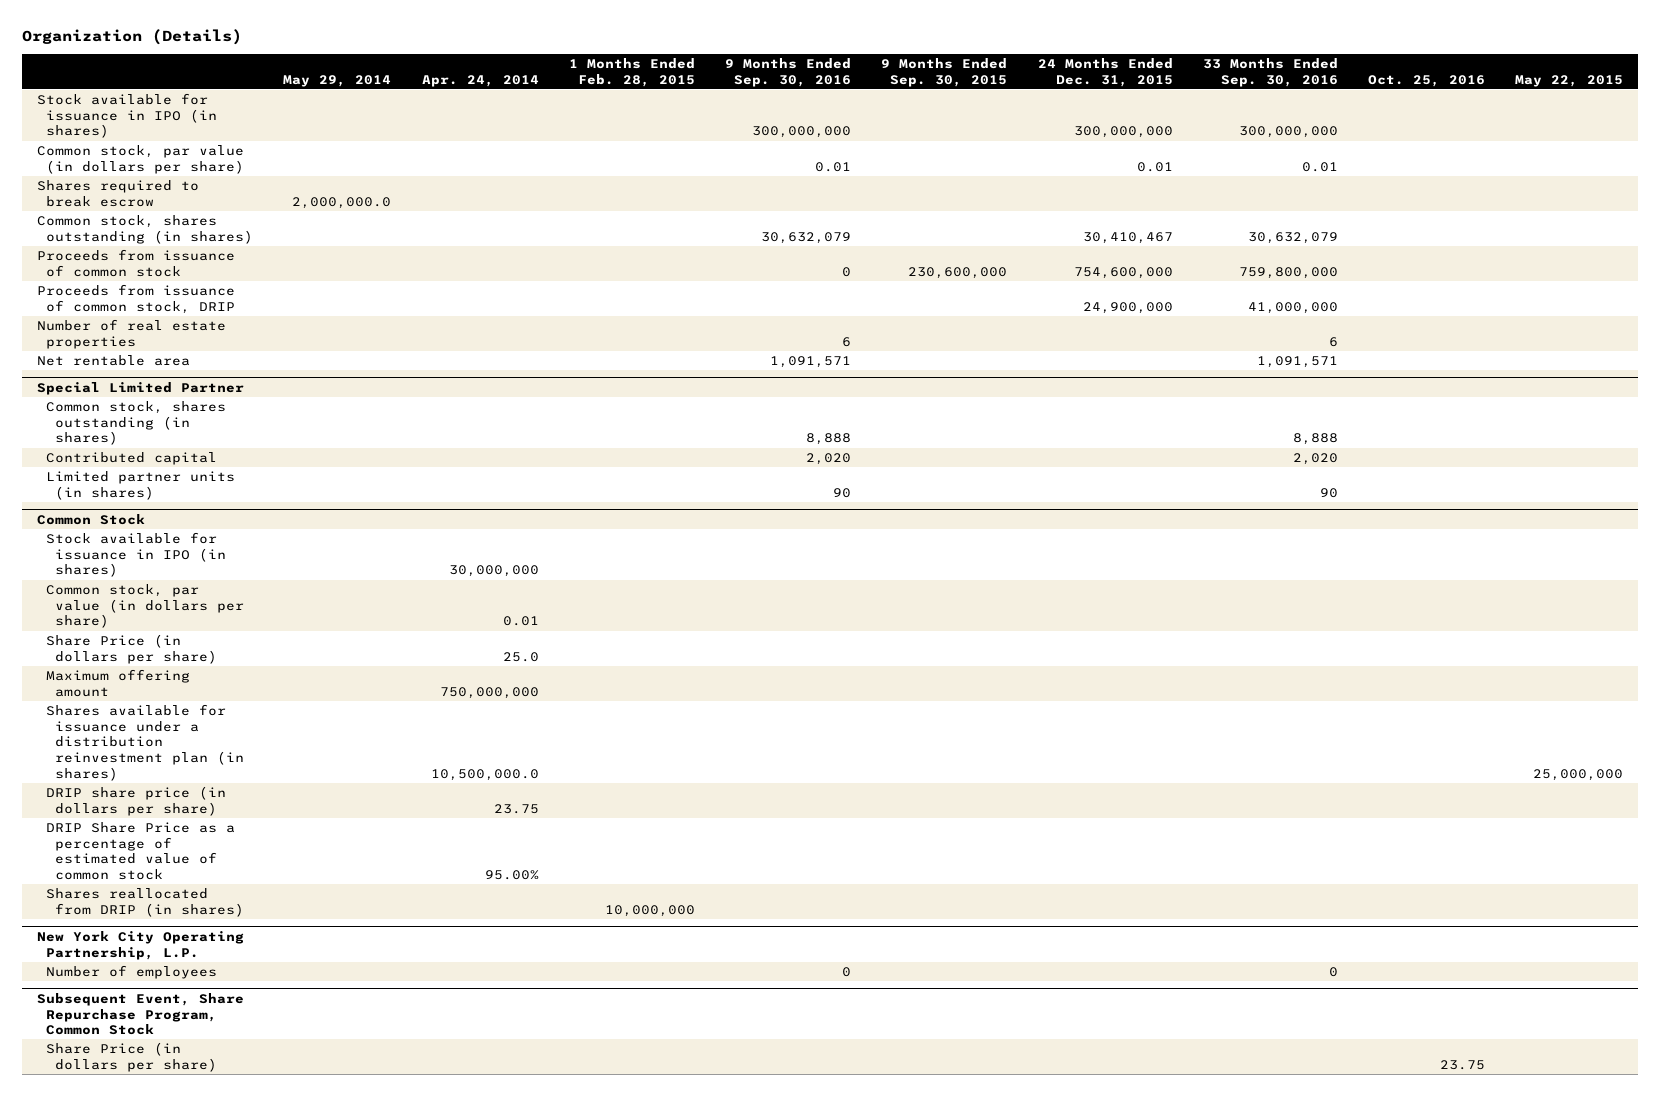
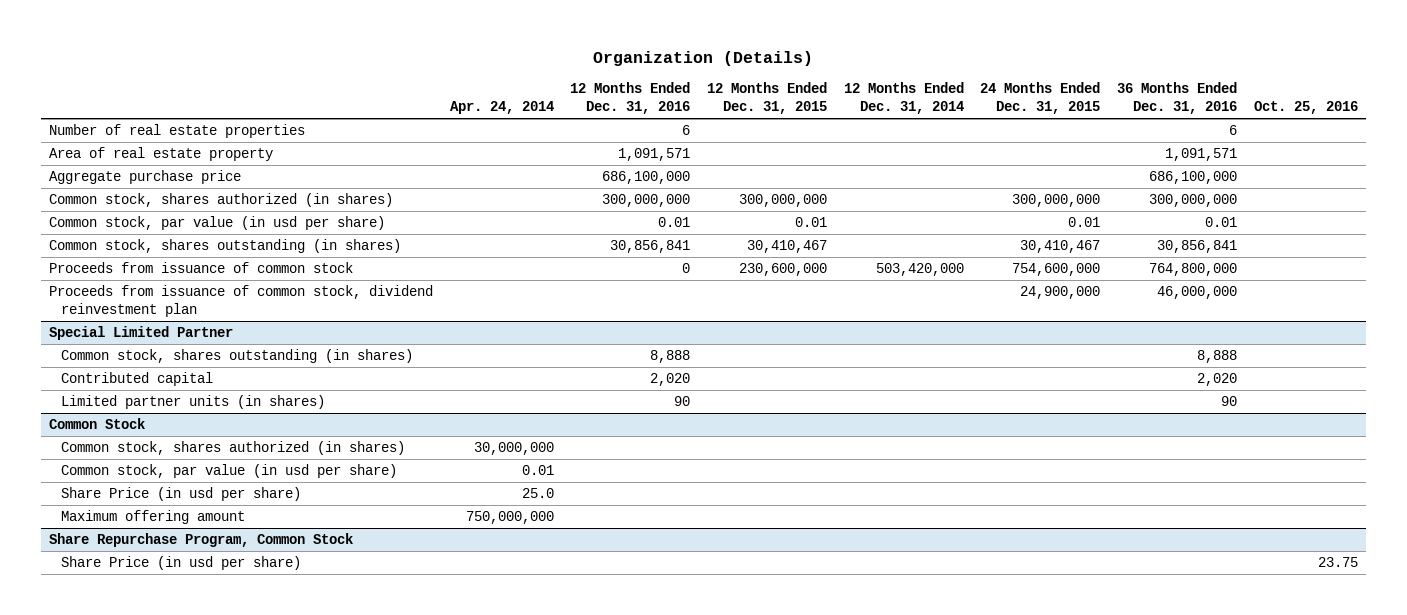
[283,74,392,87] May 29, 2014 -> none
[568,58,695,87] 1 Months Ended Feb. 28, 2015 -> none
[725,58,852,87] 9 Months Ended Sep. 30, 2016 -> none
[881,58,1008,87] 9 Months Ended Sep. 30, 2015 -> none
[1202,58,1338,87] 33 Months Ended Sep. 30, 2016 -> none
[1515,74,1624,87] May 22, 2015 -> none
none -> [570,82,691,115] 12 Months Ended Dec. 31, 2016
none -> [707,82,828,115] 12 Months Ended Dec. 31, 2015
none -> [843,82,964,115] 12 Months Ended Dec. 31, 2014
none -> [1117,82,1238,115] 36 Months Ended Dec. 31, 2016
[36,180,199,207] Shares required to break escrow -> none
[36,319,226,349] Number of real estate properties -> [49,124,306,139] Number of real estate properties
none -> [49,147,274,162] Area of real estate property
none -> [49,170,242,185] Aggregate purchase price
[36,93,218,139] Stock available for issuance in IPO (in shares) -> [49,193,394,208] Common stock, shares authorized (in shares)
[36,145,245,174] Common stock, par value (in dollars per share) -> [49,216,386,231] Common stock, par value (in usd per share)
[36,355,190,367] Net rentable area -> none
[36,284,236,314] Proceeds from issuance of common stock, DRIP -> [49,285,434,318] Proceeds from issuance of common stock, dividend reinvestment plan
[46,532,227,578] Stock available for issuance in IPO (in shares) -> [60,441,405,456] Common stock, shares authorized (in shares)
[46,584,245,629] Common stock, par value (in dollars per share) -> [60,464,397,479] Common stock, par value (in usd per share)
[46,634,218,664] Share Price (in dollars per share) -> [60,487,301,502] Share Price (in usd per share)
[46,704,245,781] Shares available for issuance under a distribution reinvestment plan (in shares) -> none
[46,786,227,816] DRIP share price (in dollars per share) -> none
[46,822,236,880] DRIP Share Price as a percentage of estimated value of common stock -> none
[46,888,245,917] Shares reallocated from DRIP (in shares) -> none
[36,930,244,960] New York City Operating Partnership, L.P. -> none
[46,965,218,980] Number of employees -> none
[36,992,244,1036] Subsequent Event, Share Repurchase Program, Common Stock -> [49,533,354,548] Share Repurchase Program, Common Stock
[46,1042,218,1072] Share Price (in dollars per share) -> [60,556,301,571] Share Price (in usd per share)

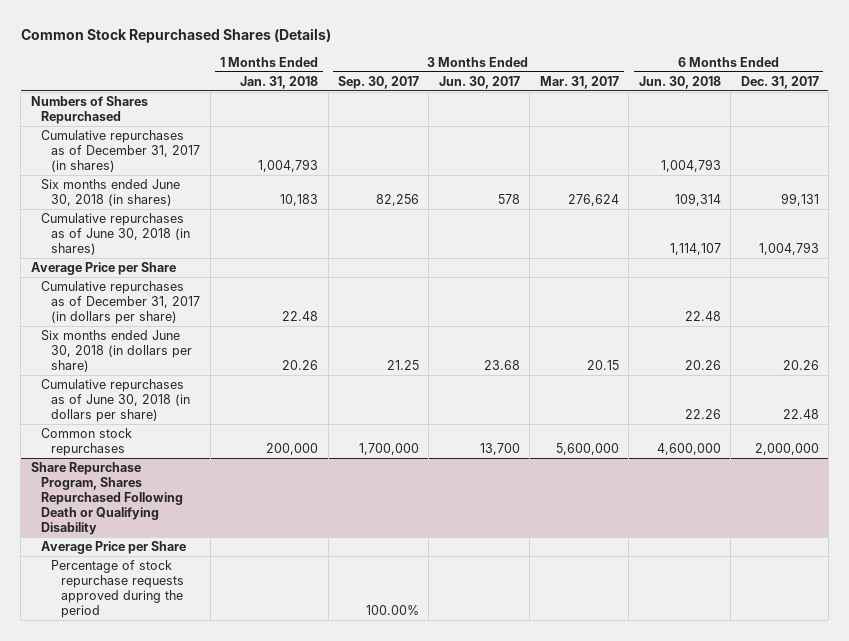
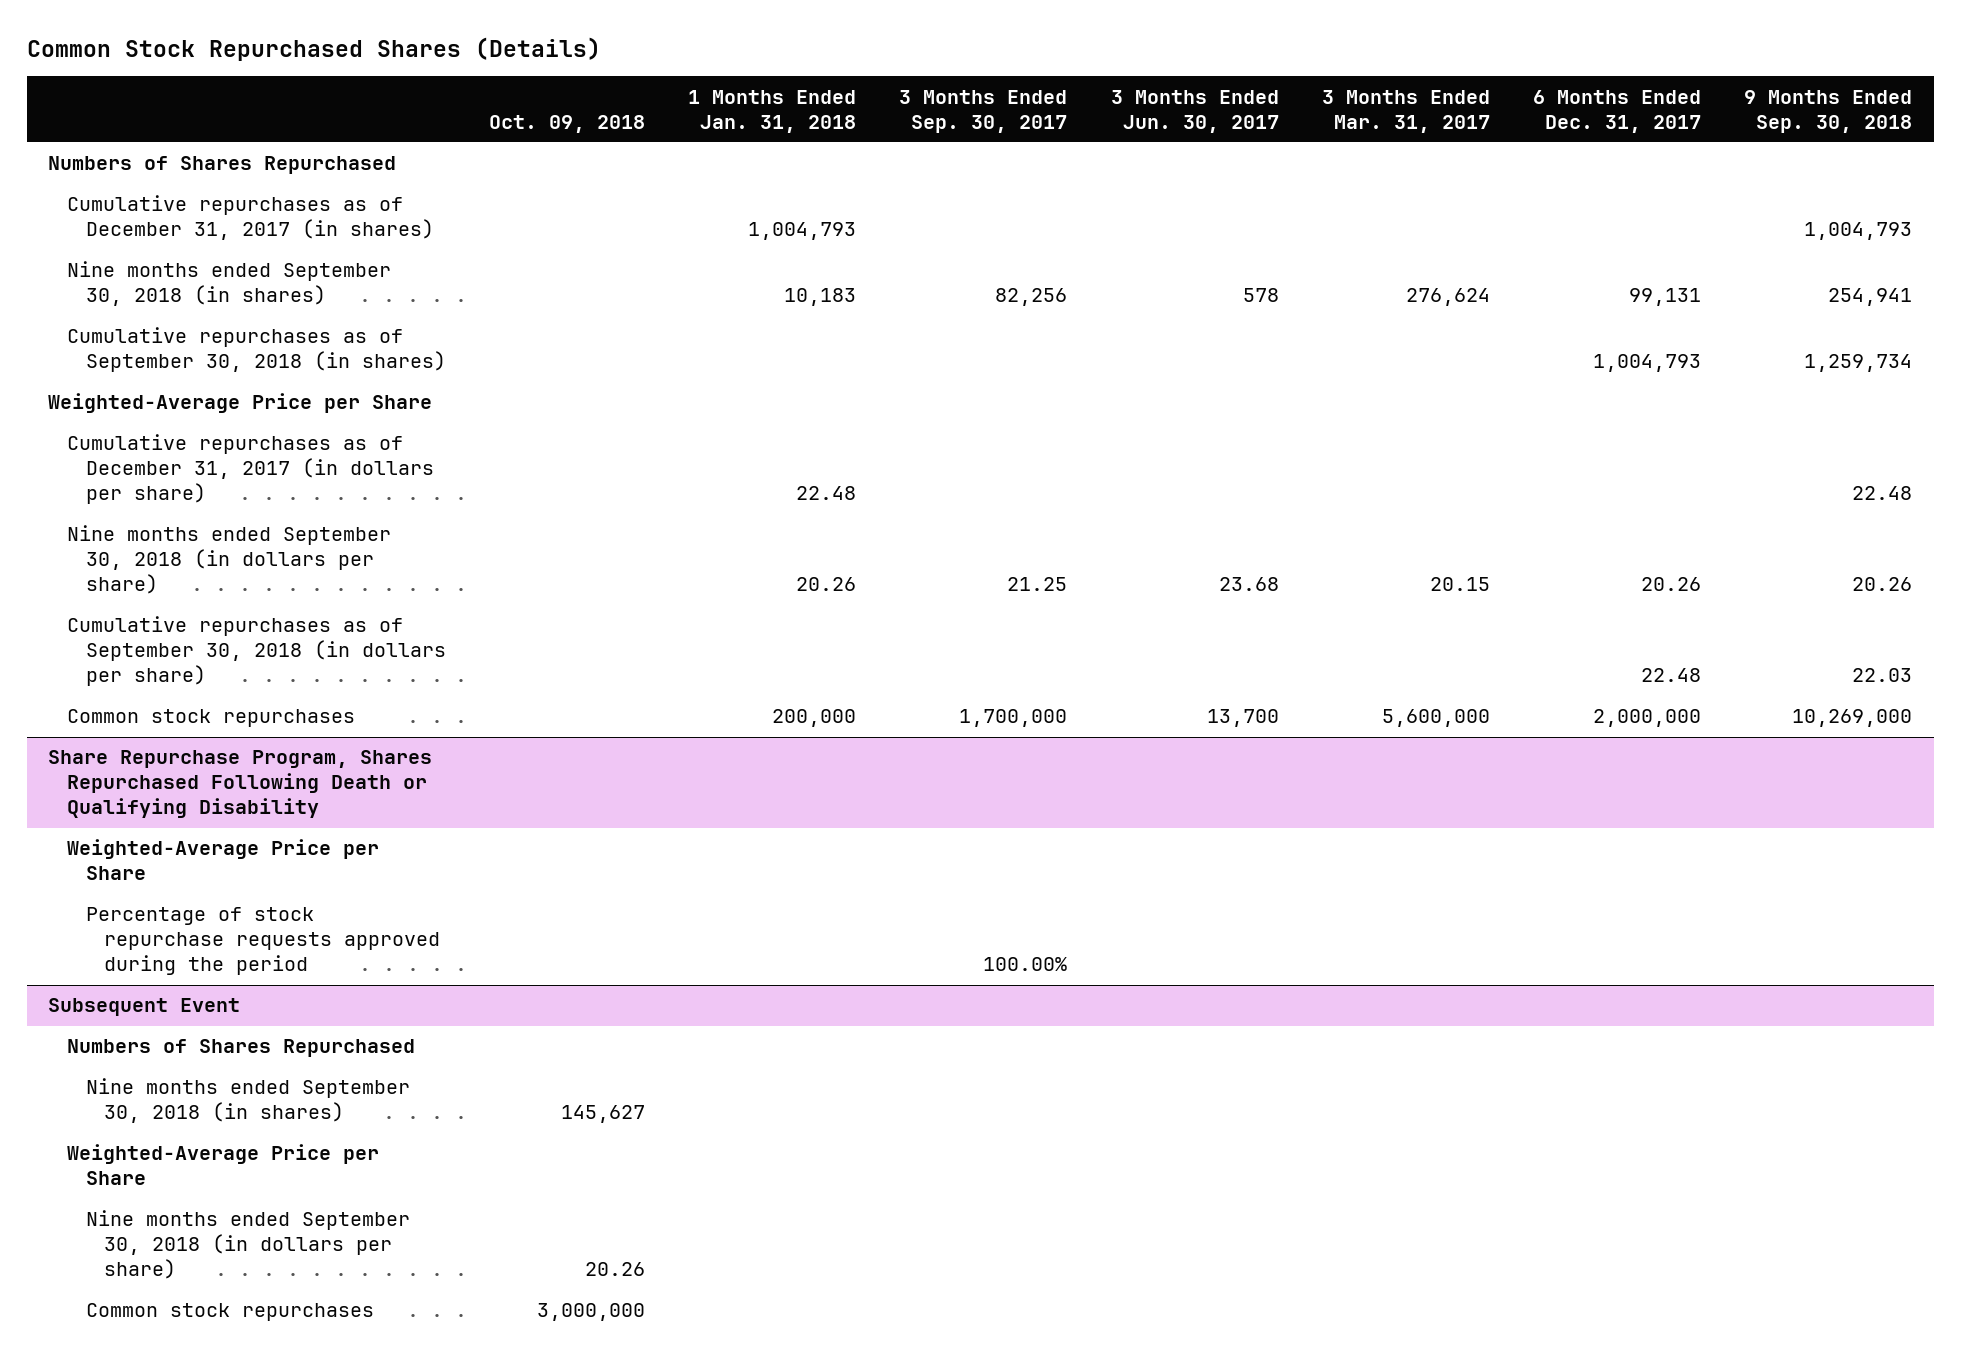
[638,75,721,89] Jun. 30, 2018 -> none
none -> [488,114,645,133] Oct. 09, 2018
none -> [1744,89,1913,133] 9 Months Ended Sep. 30, 2018
[41,179,181,206] Six months ended June 30, 2018 (in shares) -> [66,261,391,307] Nine months ended September 30, 2018 (in shares)
[41,213,191,255] Cumulative repurchases as of June 30, 2018 (in shares) -> [66,327,446,373] Cumulative repurchases as of September 30, 2018 (in shares)
[30,262,176,276] Average Price per Share -> [48,393,433,414] Weighted-Average Price per Share
[41,330,193,372] Six months ended June 30, 2018 (in dollars per share) -> [66,525,391,595] Nine months ended September 30, 2018 (in dollars per share)
[41,379,191,422] Cumulative repurchases as of June 30, 2018 (in dollars per share) -> [66,616,446,687] Cumulative repurchases as of September 30, 2018 (in dollars per share)
[41,541,187,555] Average Price per Share -> [66,839,379,881] Weighted-Average Price per Share
none -> [48,998,241,1017] Subsequent Event
none -> [66,1039,415,1058] Numbers of Shares Repurchased
none -> [85,1078,410,1124] Nine months ended September 30, 2018 (in shares)
none -> [66,1144,379,1186] Weighted-Average Price per Share
none -> [85,1210,410,1280] Nine months ended September 30, 2018 (in dollars per share)
none -> [85,1303,374,1322] Common stock repurchases

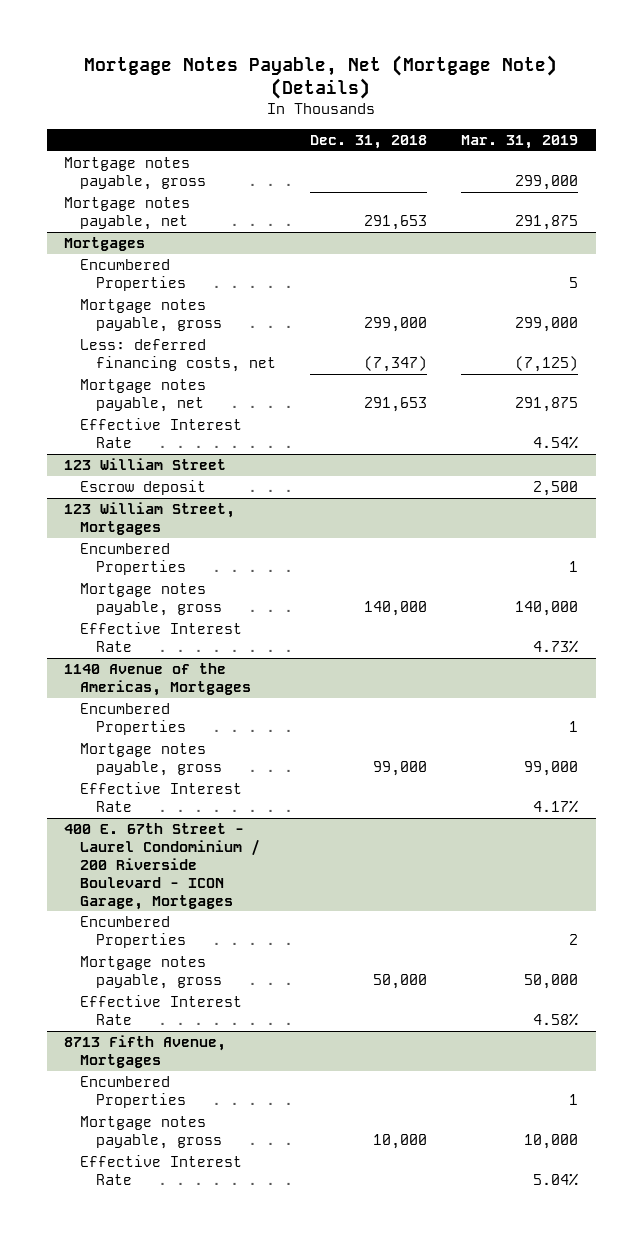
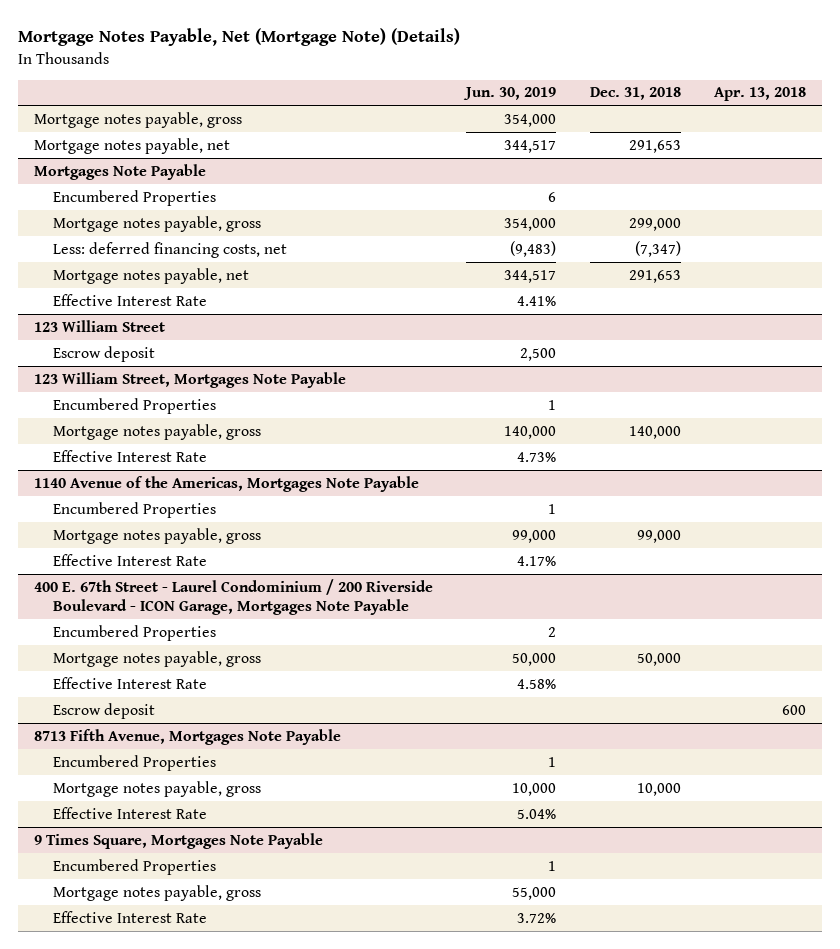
[461,135,579,150] Mar. 31, 2019 -> none
none -> [463,87,557,101] Jun. 30, 2019
none -> [713,87,806,102] Apr. 13, 2018
[64,237,146,252] Mortgages -> [34,163,207,180] Mortgages Note Payable
[64,502,236,536] 123 William Street, Mortgages -> [34,371,347,388] 123 William Street, Mortgages Note Payable
[64,663,252,697] 1140 Avenue of the Americas, Mortgages -> [34,475,420,492] 1140 Avenue of the Americas, Mortgages Note Payable
[64,823,261,910] 400 E. 67th Street - Laurel Condominium / 200 Riverside Boulevard - ICON Garage, Mortgages -> [34,578,434,615] 400 E. 67th Street - Laurel Condominium / 200 Riverside Boulevard - ICON Garage, Mortgages Note Payable
none -> [52,702,155,719] Escrow deposit
[64,1035,227,1069] 8713 Fifth Avenue, Mortgages -> [34,728,342,745] 8713 Fifth Avenue, Mortgages Note Payable
none -> [34,832,324,849] 9 Times Square, Mortgages Note Payable
none -> [52,858,216,875] Encumbered Properties
none -> [52,884,261,901] Mortgage notes payable, gross
none -> [52,910,207,923] Effective Interest Rate

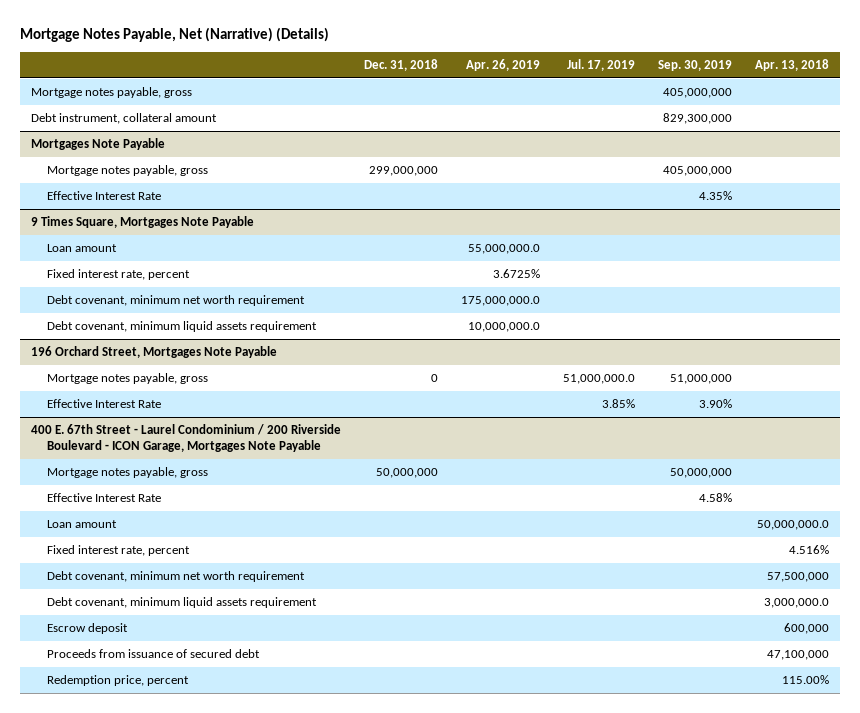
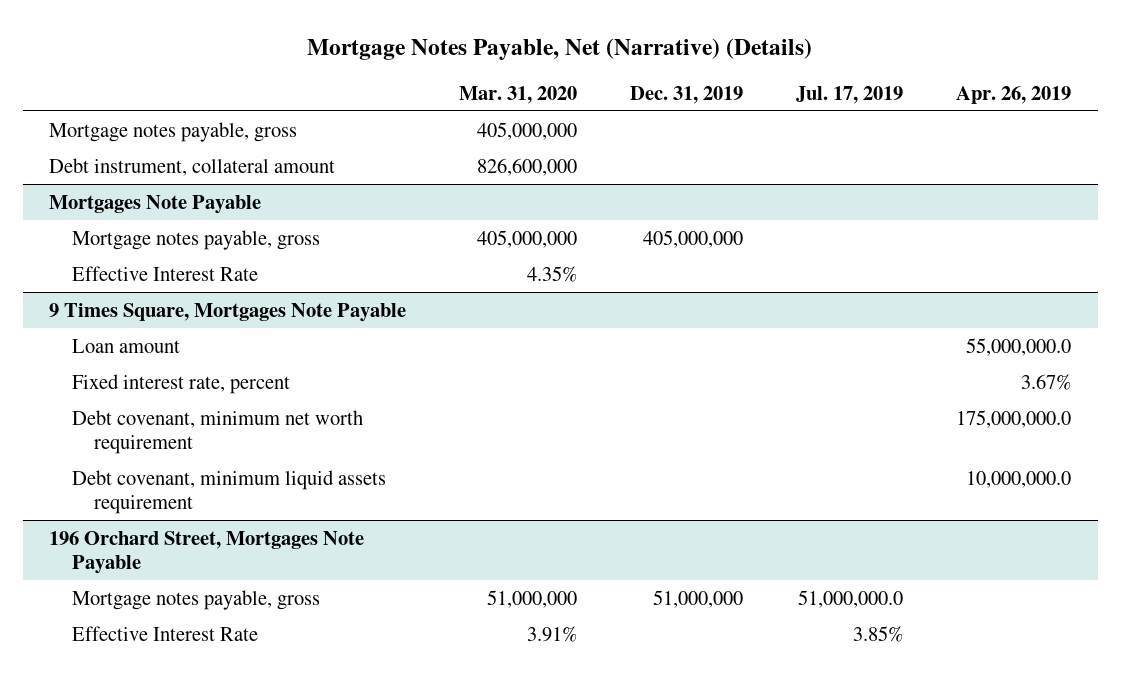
[363,58,438,71] Dec. 31, 2018 -> none
[657,59,732,71] Sep. 30, 2019 -> none
[754,58,829,71] Apr. 13, 2018 -> none
none -> [459,85,578,104] Mar. 31, 2020
none -> [630,85,744,104] Dec. 31, 2019
[492,269,540,279] 3.6725% -> [1021,373,1072,390] 3.67%
[31,424,342,453] 400 E. 67th Street - Laurel Condominium / 200 Riverside Boulevard - ICON Garage, Mortgages Note Payable -> none
[46,467,208,479] Mortgage notes payable, gross -> none
[46,493,161,503] Effective Interest Rate -> none
[46,520,117,529] Loan amount -> none
[46,545,190,557] Fixed interest rate, percent -> none
[46,571,305,583] Debt covenant, minimum net worth requirement -> none
[46,597,317,609] Debt covenant, minimum liquid assets requirement -> none
[46,623,128,635] Escrow deposit -> none
[46,649,260,659] Proceeds from issuance of secured debt -> none
[46,675,189,687] Redemption price, percent -> none

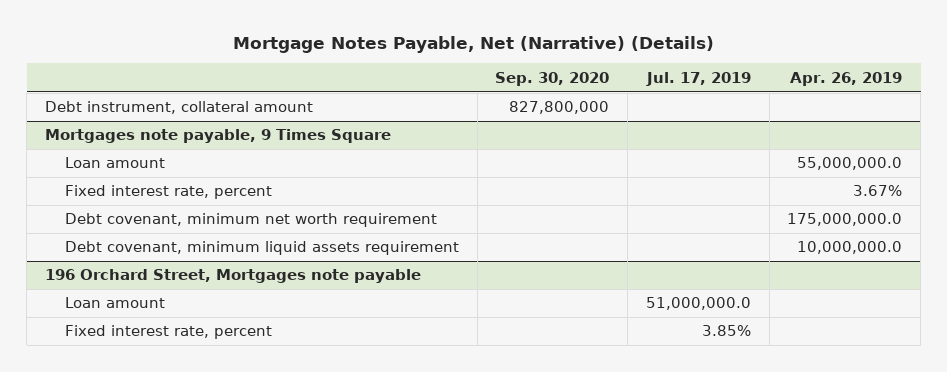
[459,85,578,104] Mar. 31, 2020 -> none
[630,85,744,104] Dec. 31, 2019 -> none
none -> [495,71,610,86] Sep. 30, 2020
[49,121,298,142] Mortgage notes payable, gross -> none
[49,194,262,214] Mortgages Note Payable -> none
[71,229,320,250] Mortgage notes payable, gross -> none
[71,265,258,281] Effective Interest Rate -> none
[49,302,407,322] 9 Times Square, Mortgages Note Payable -> [44,129,391,144] Mortgages note payable, 9 Times Square
[71,589,320,610] Mortgage notes payable, gross -> none
[49,530,365,575] 196 Orchard Street, Mortgages Note Payable -> [44,269,421,284] 196 Orchard Street, Mortgages note payable
none -> [64,297,165,309] Loan amount
[71,625,258,641] Effective Interest Rate -> [64,325,272,340] Fixed interest rate, percent

